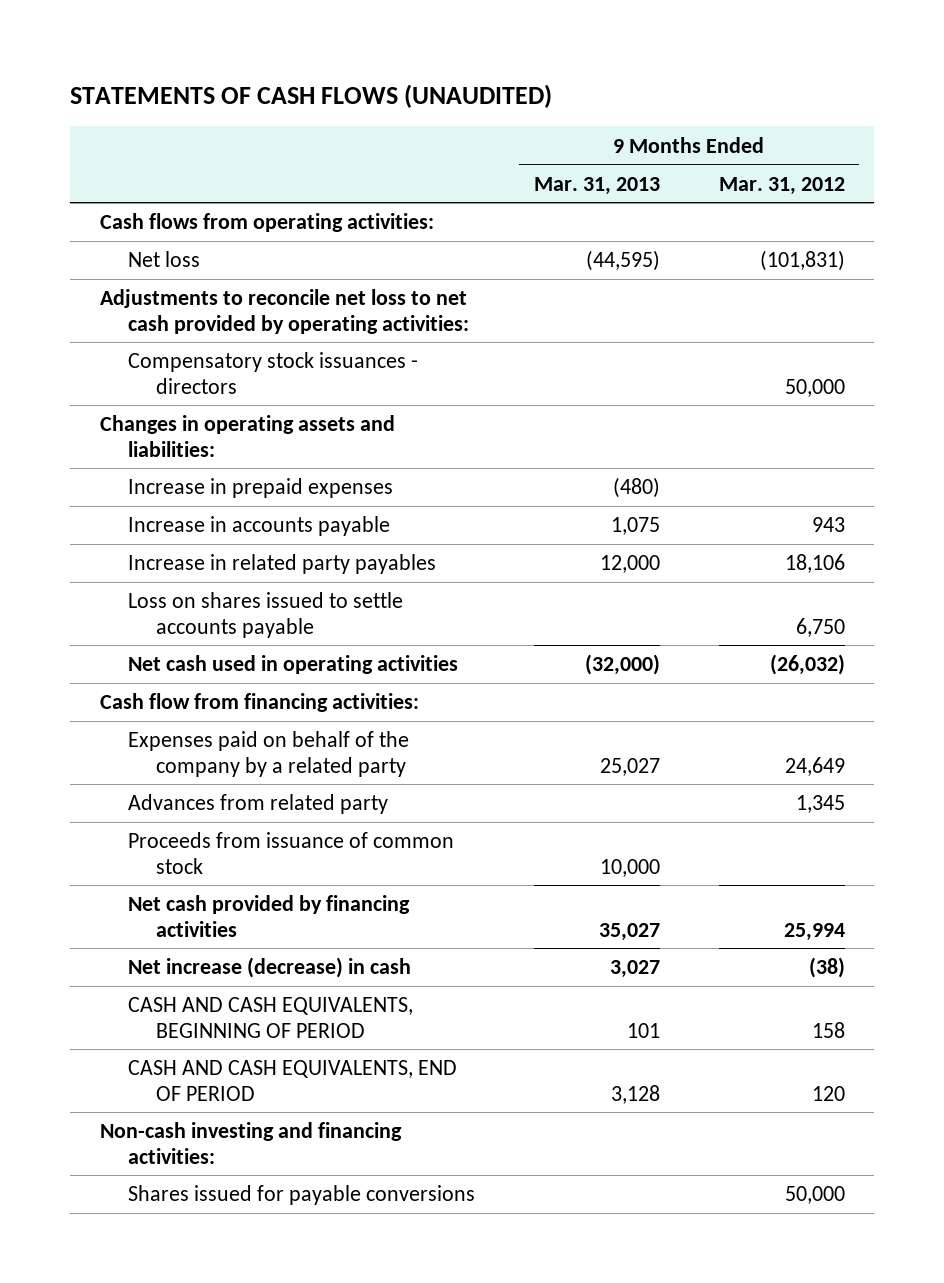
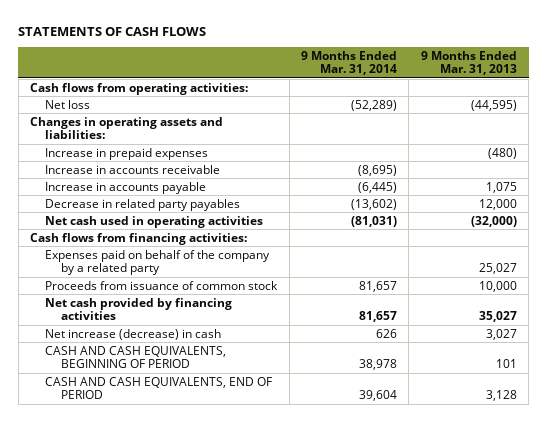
[70,84,553,109] STATEMENTS OF CASH FLOWS (UNAUDITED) -> [18,26,207,36] STATEMENTS OF CASH FLOWS
[718,176,845,195] Mar. 31, 2012 -> none
none -> [301,50,398,75] 9 Months Ended Mar. 31, 2014
[99,289,469,334] Adjustments to reconcile net loss to net cash provided by operating activities: -> none
[127,352,418,394] Compensatory stock issuances - directors -> none
none -> [45,164,221,174] Increase in accounts receivable
[127,592,403,638] Loss on shares issued to settle accounts payable -> none
[127,554,436,575] Increase in related party payables -> [45,198,241,211] Decrease in related party payables
[99,693,419,713] Cash flow from financing activities: -> [29,232,247,245] Cash flows from financing activities:
[127,794,388,815] Advances from related party -> none
[99,1122,402,1164] Non-cash investing and financing activities: -> none
[127,1185,475,1206] Shares issued for payable conversions -> none

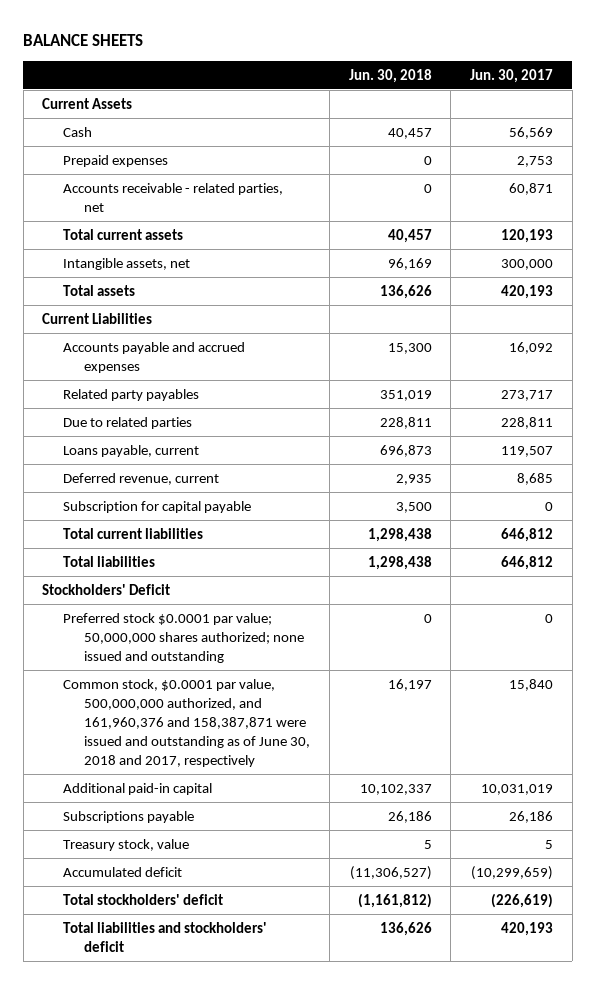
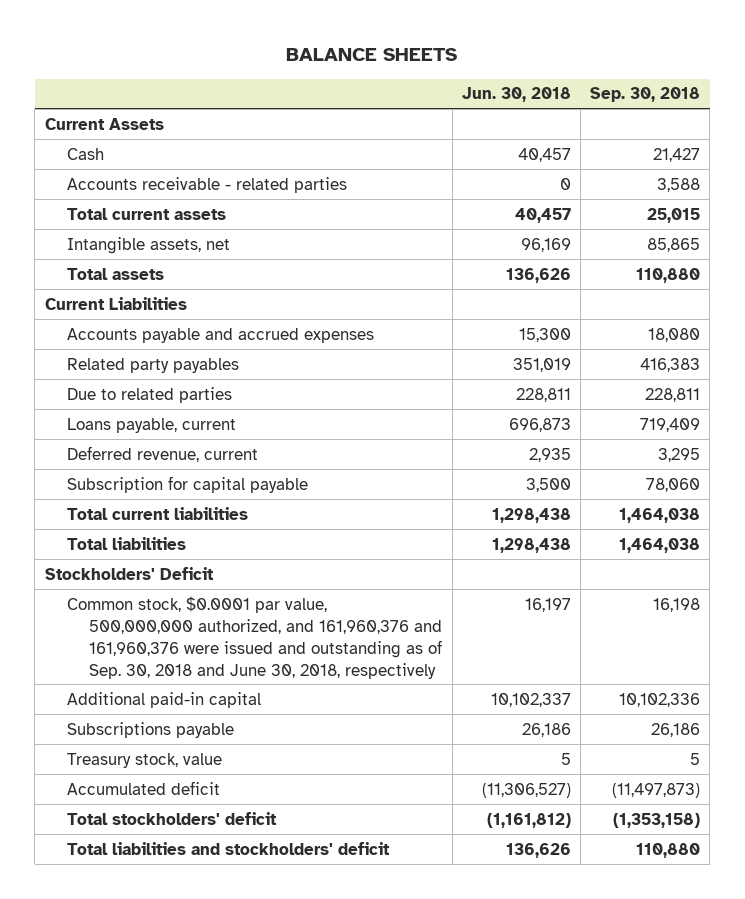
[470,68,554,83] Jun. 30, 2017 -> none
none -> [590,87,701,103] Sep. 30, 2018
[63,154,169,167] Prepaid expenses -> none
[63,182,284,212] Accounts receivable - related parties, net -> [66,176,347,193] Accounts receivable - related parties
[63,612,305,663] Preferred stock $0.0001 par value; 50,000,000 shares authorized; none issued and outstanding -> none
[63,678,311,767] Common stock, $0.0001 par value, 500,000,000 authorized, and 161,960,376 and 158,387,871 were issued and outstanding as of June 30, 2018 and 2017, respectively -> [66,595,443,679] Common stock, $0.0001 par value, 500,000,000 authorized, and 161,960,376 and 161,960,376 were issued and outstanding as of Sep. 30, 2018 and June 30, 2018, respectively

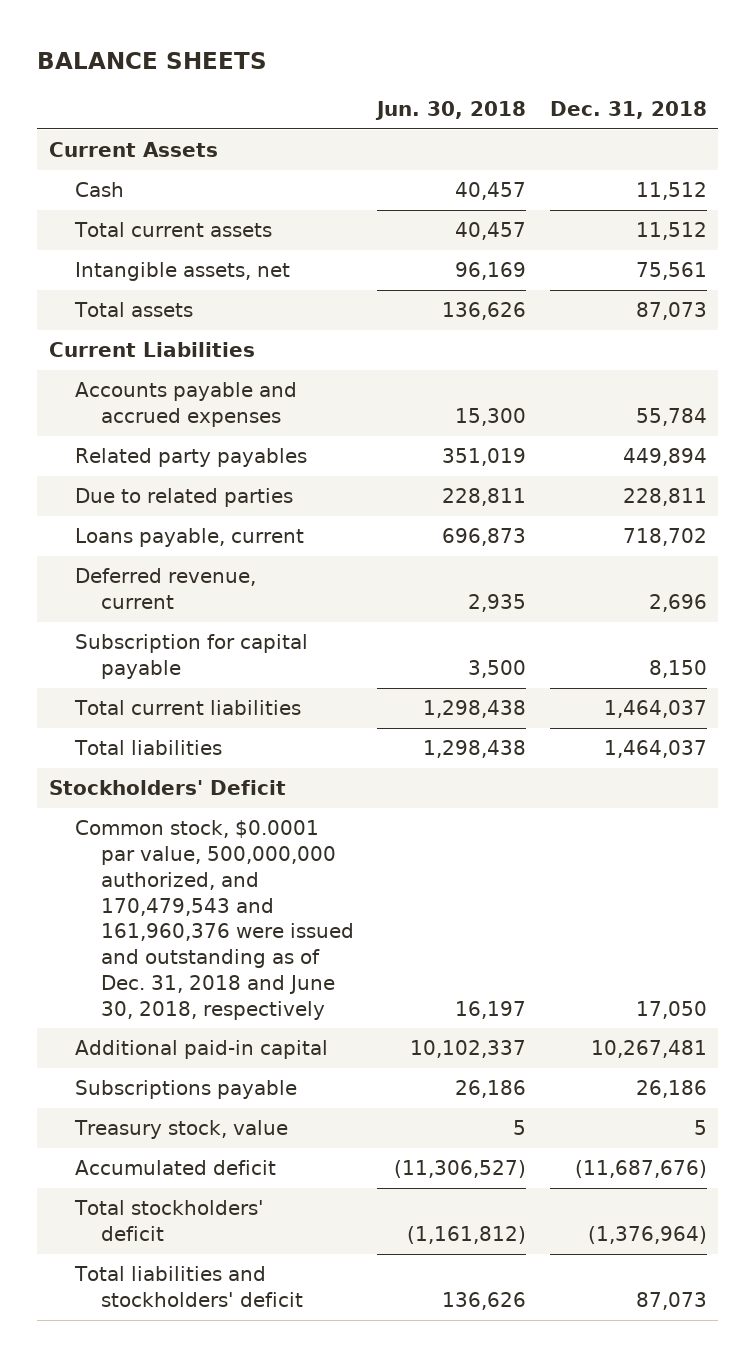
[590,87,701,103] Sep. 30, 2018 -> none
none -> [549,100,707,119] Dec. 31, 2018
[66,176,347,193] Accounts receivable - related parties -> none
[66,595,443,679] Common stock, $0.0001 par value, 500,000,000 authorized, and 161,960,376 and 161,960,376 were issued and outstanding as of Sep. 30, 2018 and June 30, 2018, respectively -> [74,820,354,1020] Common stock, $0.0001 par value, 500,000,000 authorized, and 170,479,543 and 161,960,376 were issued and outstanding as of Dec. 31, 2018 and June 30, 2018, respectively

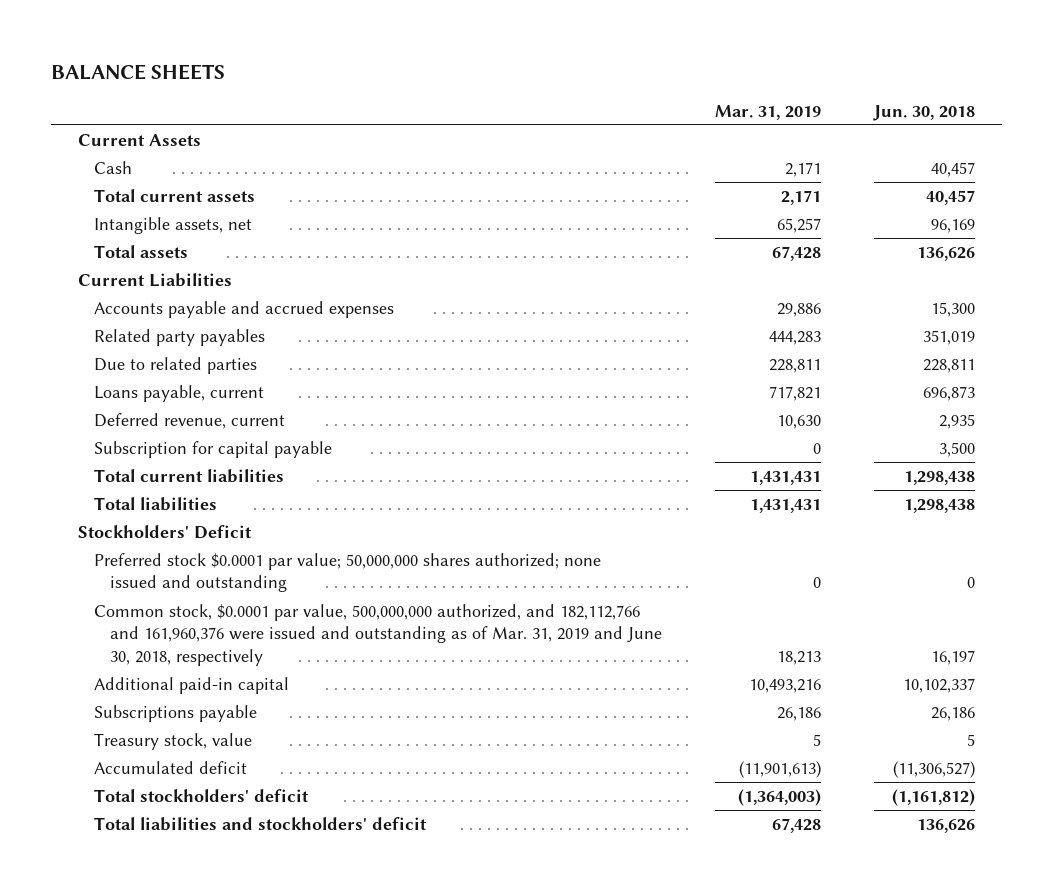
[549,100,707,119] Dec. 31, 2018 -> none
none -> [715,104,822,120] Mar. 31, 2019
none -> [93,552,601,593] Preferred stock $0.0001 par value; 50,000,000 shares authorized; none issued and outstanding
[74,820,354,1020] Common stock, $0.0001 par value, 500,000,000 authorized, and 170,479,543 and 161,960,376 were issued and outstanding as of Dec. 31, 2018 and June 30, 2018, respectively -> [93,603,663,666] Common stock, $0.0001 par value, 500,000,000 authorized, and 182,112,766 and 161,960,376 were issued and outstanding as of Mar. 31, 2019 and June 30, 2018, respectively

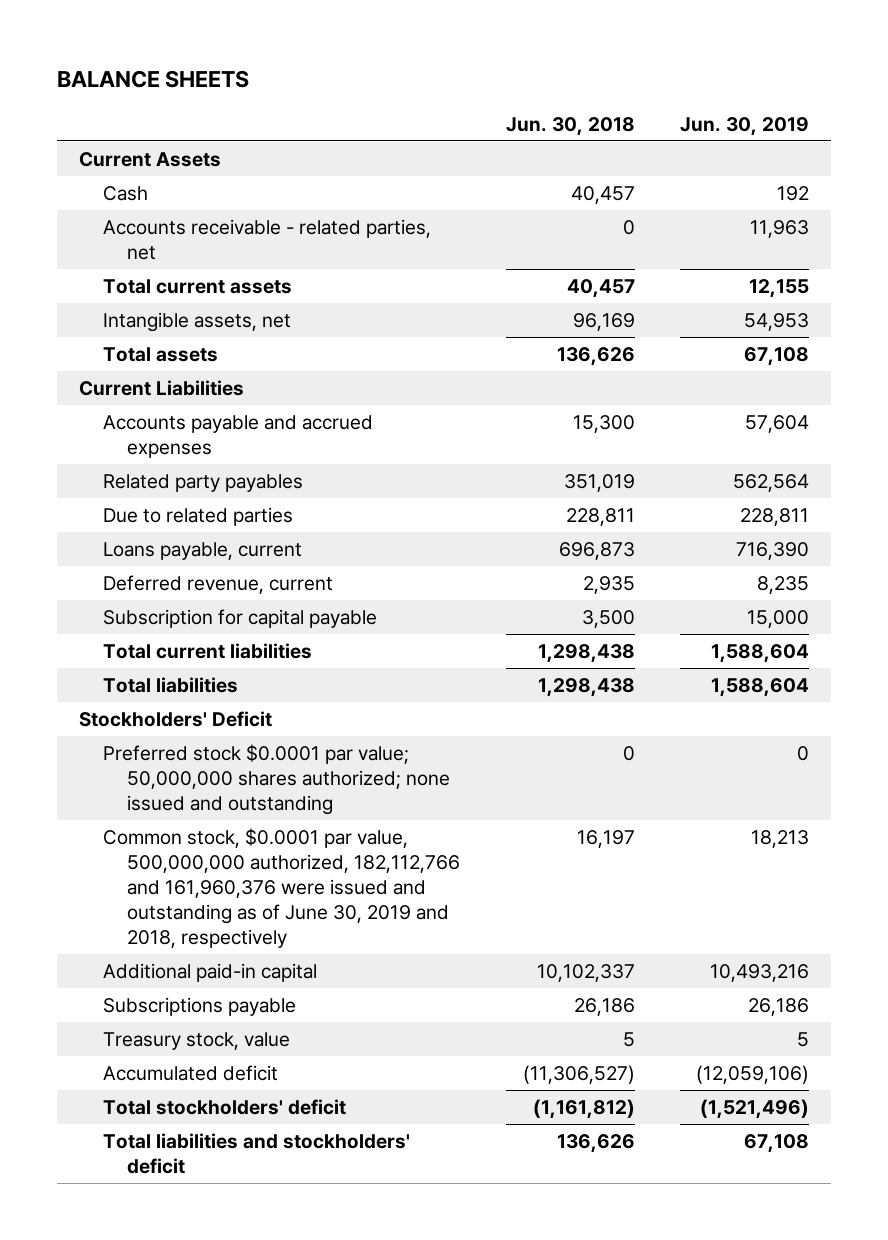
[715,104,822,120] Mar. 31, 2019 -> none
none -> [679,117,809,137] Jun. 30, 2019
none -> [103,218,432,261] Accounts receivable - related parties, net
[93,603,663,666] Common stock, $0.0001 par value, 500,000,000 authorized, and 182,112,766 and 161,960,376 were issued and outstanding as of Mar. 31, 2019 and June 30, 2018, respectively -> [103,827,461,949] Common stock, $0.0001 par value, 500,000,000 authorized, 182,112,766 and 161,960,376 were issued and outstanding as of June 30, 2019 and 2018, respectively

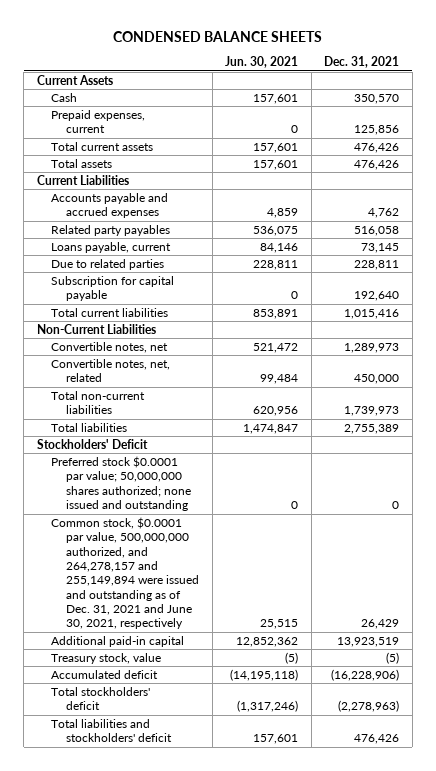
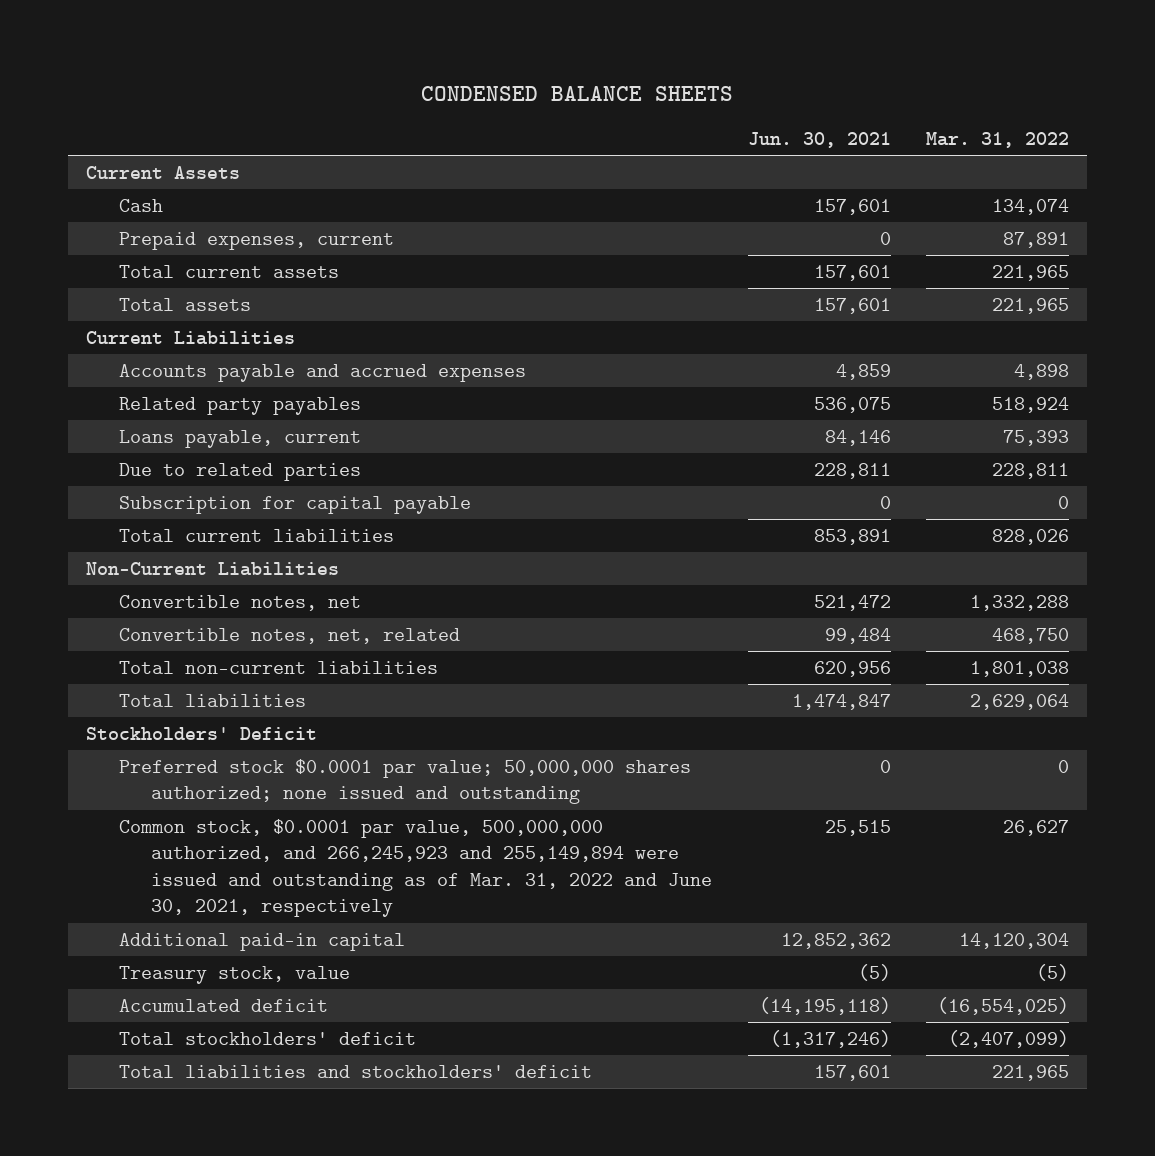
[324,56,400,69] Dec. 31, 2021 -> none
none -> [925,131,1069,148] Mar. 31, 2022
[51,516,200,630] Common stock, $0.0001 par value, 500,000,000 authorized, and 264,278,157 and 255,149,894 were issued and outstanding as of Dec. 31, 2021 and June 30, 2021, respectively -> [118,819,713,918] Common stock, $0.0001 par value, 500,000,000 authorized, and 266,245,923 and 255,149,894 were issued and outstanding as of Mar. 31, 2022 and June 30, 2021, respectively

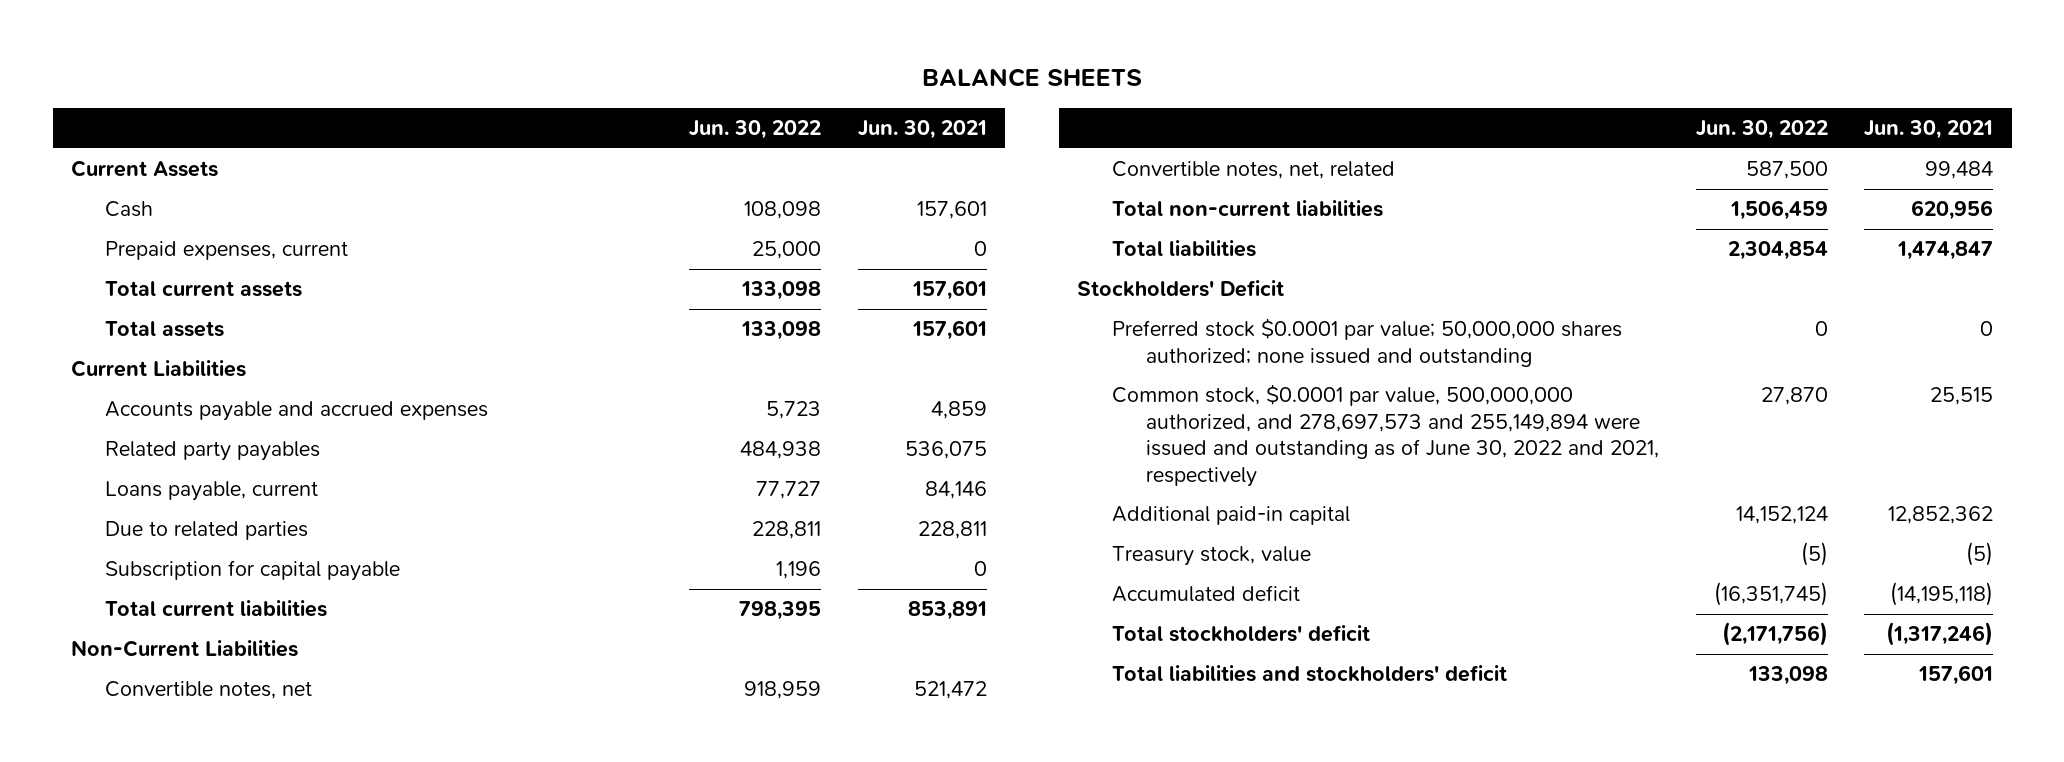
[421,85,734,101] CONDENSED BALANCE SHEETS -> [922,68,1143,88] BALANCE SHEETS
[925,131,1069,148] Mar. 31, 2022 -> none
none -> [689,120,822,140] Jun. 30, 2022
[118,819,713,918] Common stock, $0.0001 par value, 500,000,000 authorized, and 266,245,923 and 255,149,894 were issued and outstanding as of Mar. 31, 2022 and June 30, 2021, respectively -> [1111,384,1660,487] Common stock, $0.0001 par value, 500,000,000 authorized, and 278,697,573 and 255,149,894 were issued and outstanding as of June 30, 2022 and 2021, respectively

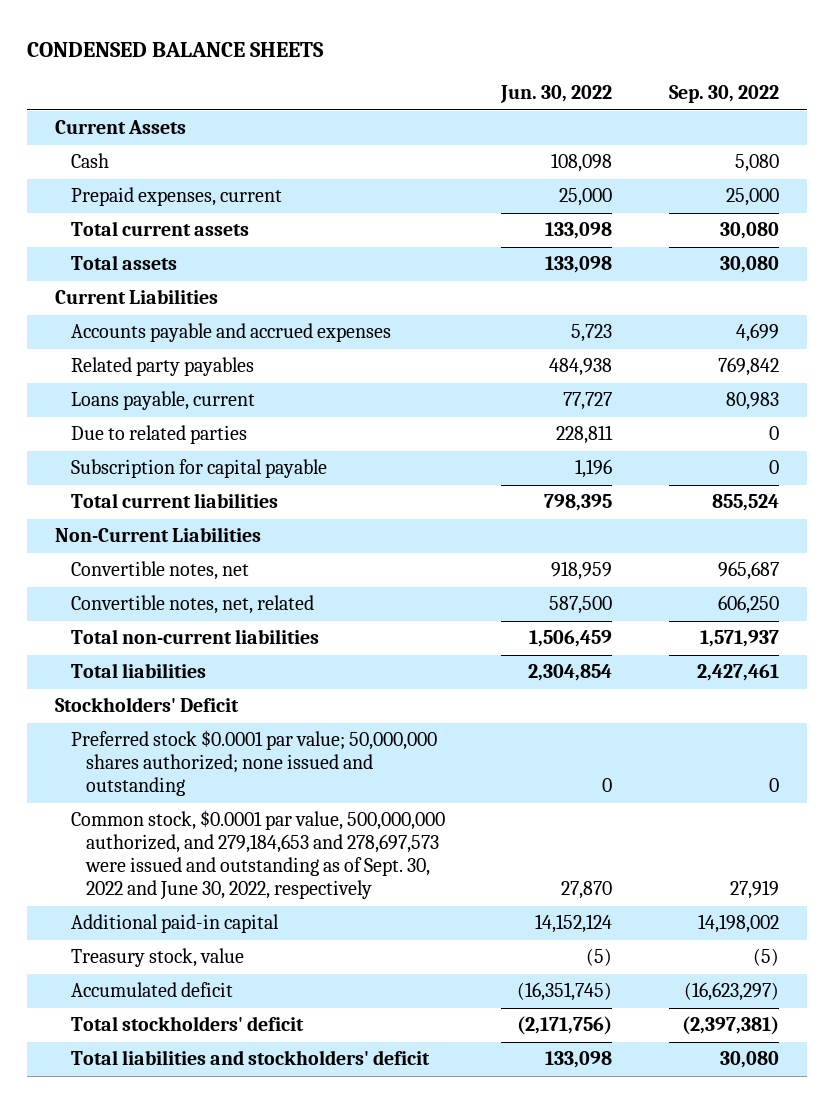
[922,68,1143,88] BALANCE SHEETS -> [26,41,324,57] CONDENSED BALANCE SHEETS
[857,120,987,140] Jun. 30, 2021 -> none
none -> [668,85,779,104] Sep. 30, 2022
[1111,384,1660,487] Common stock, $0.0001 par value, 500,000,000 authorized, and 278,697,573 and 255,149,894 were issued and outstanding as of June 30, 2022 and 2021, respectively -> [70,810,445,901] Common stock, $0.0001 par value, 500,000,000 authorized, and 279,184,653 and 278,697,573 were issued and outstanding as of Sept. 30, 2022 and June 30, 2022, respectively

